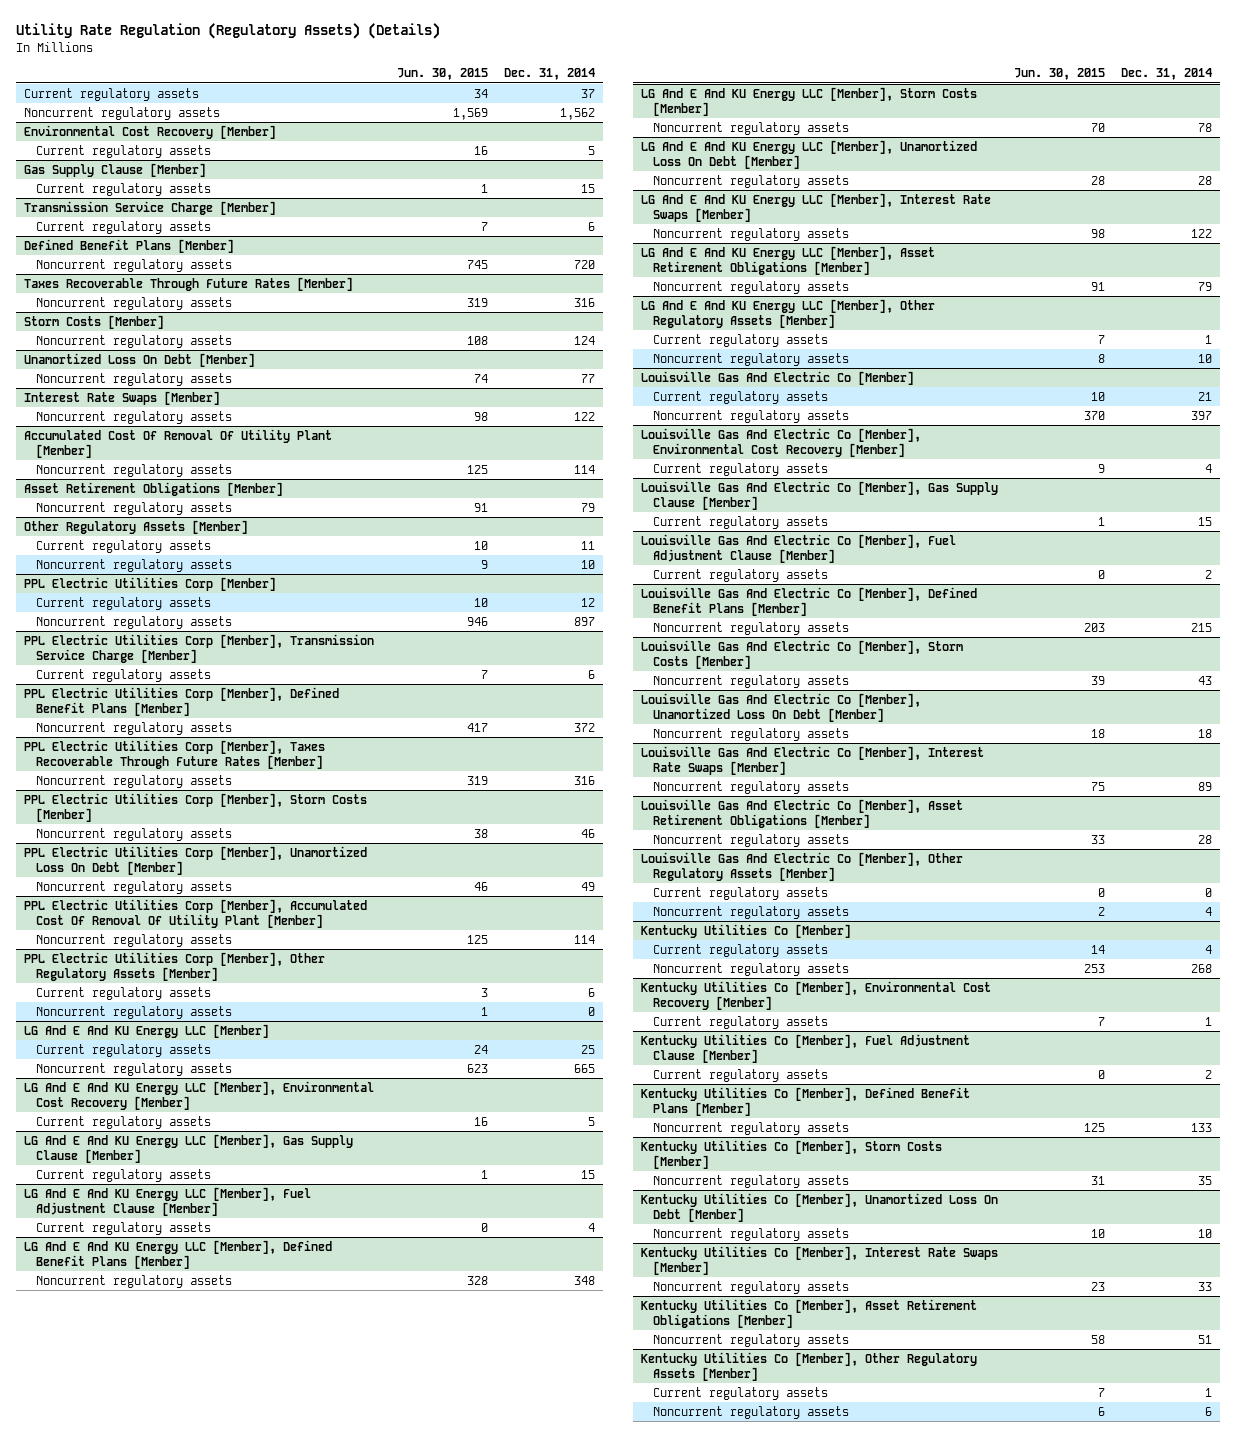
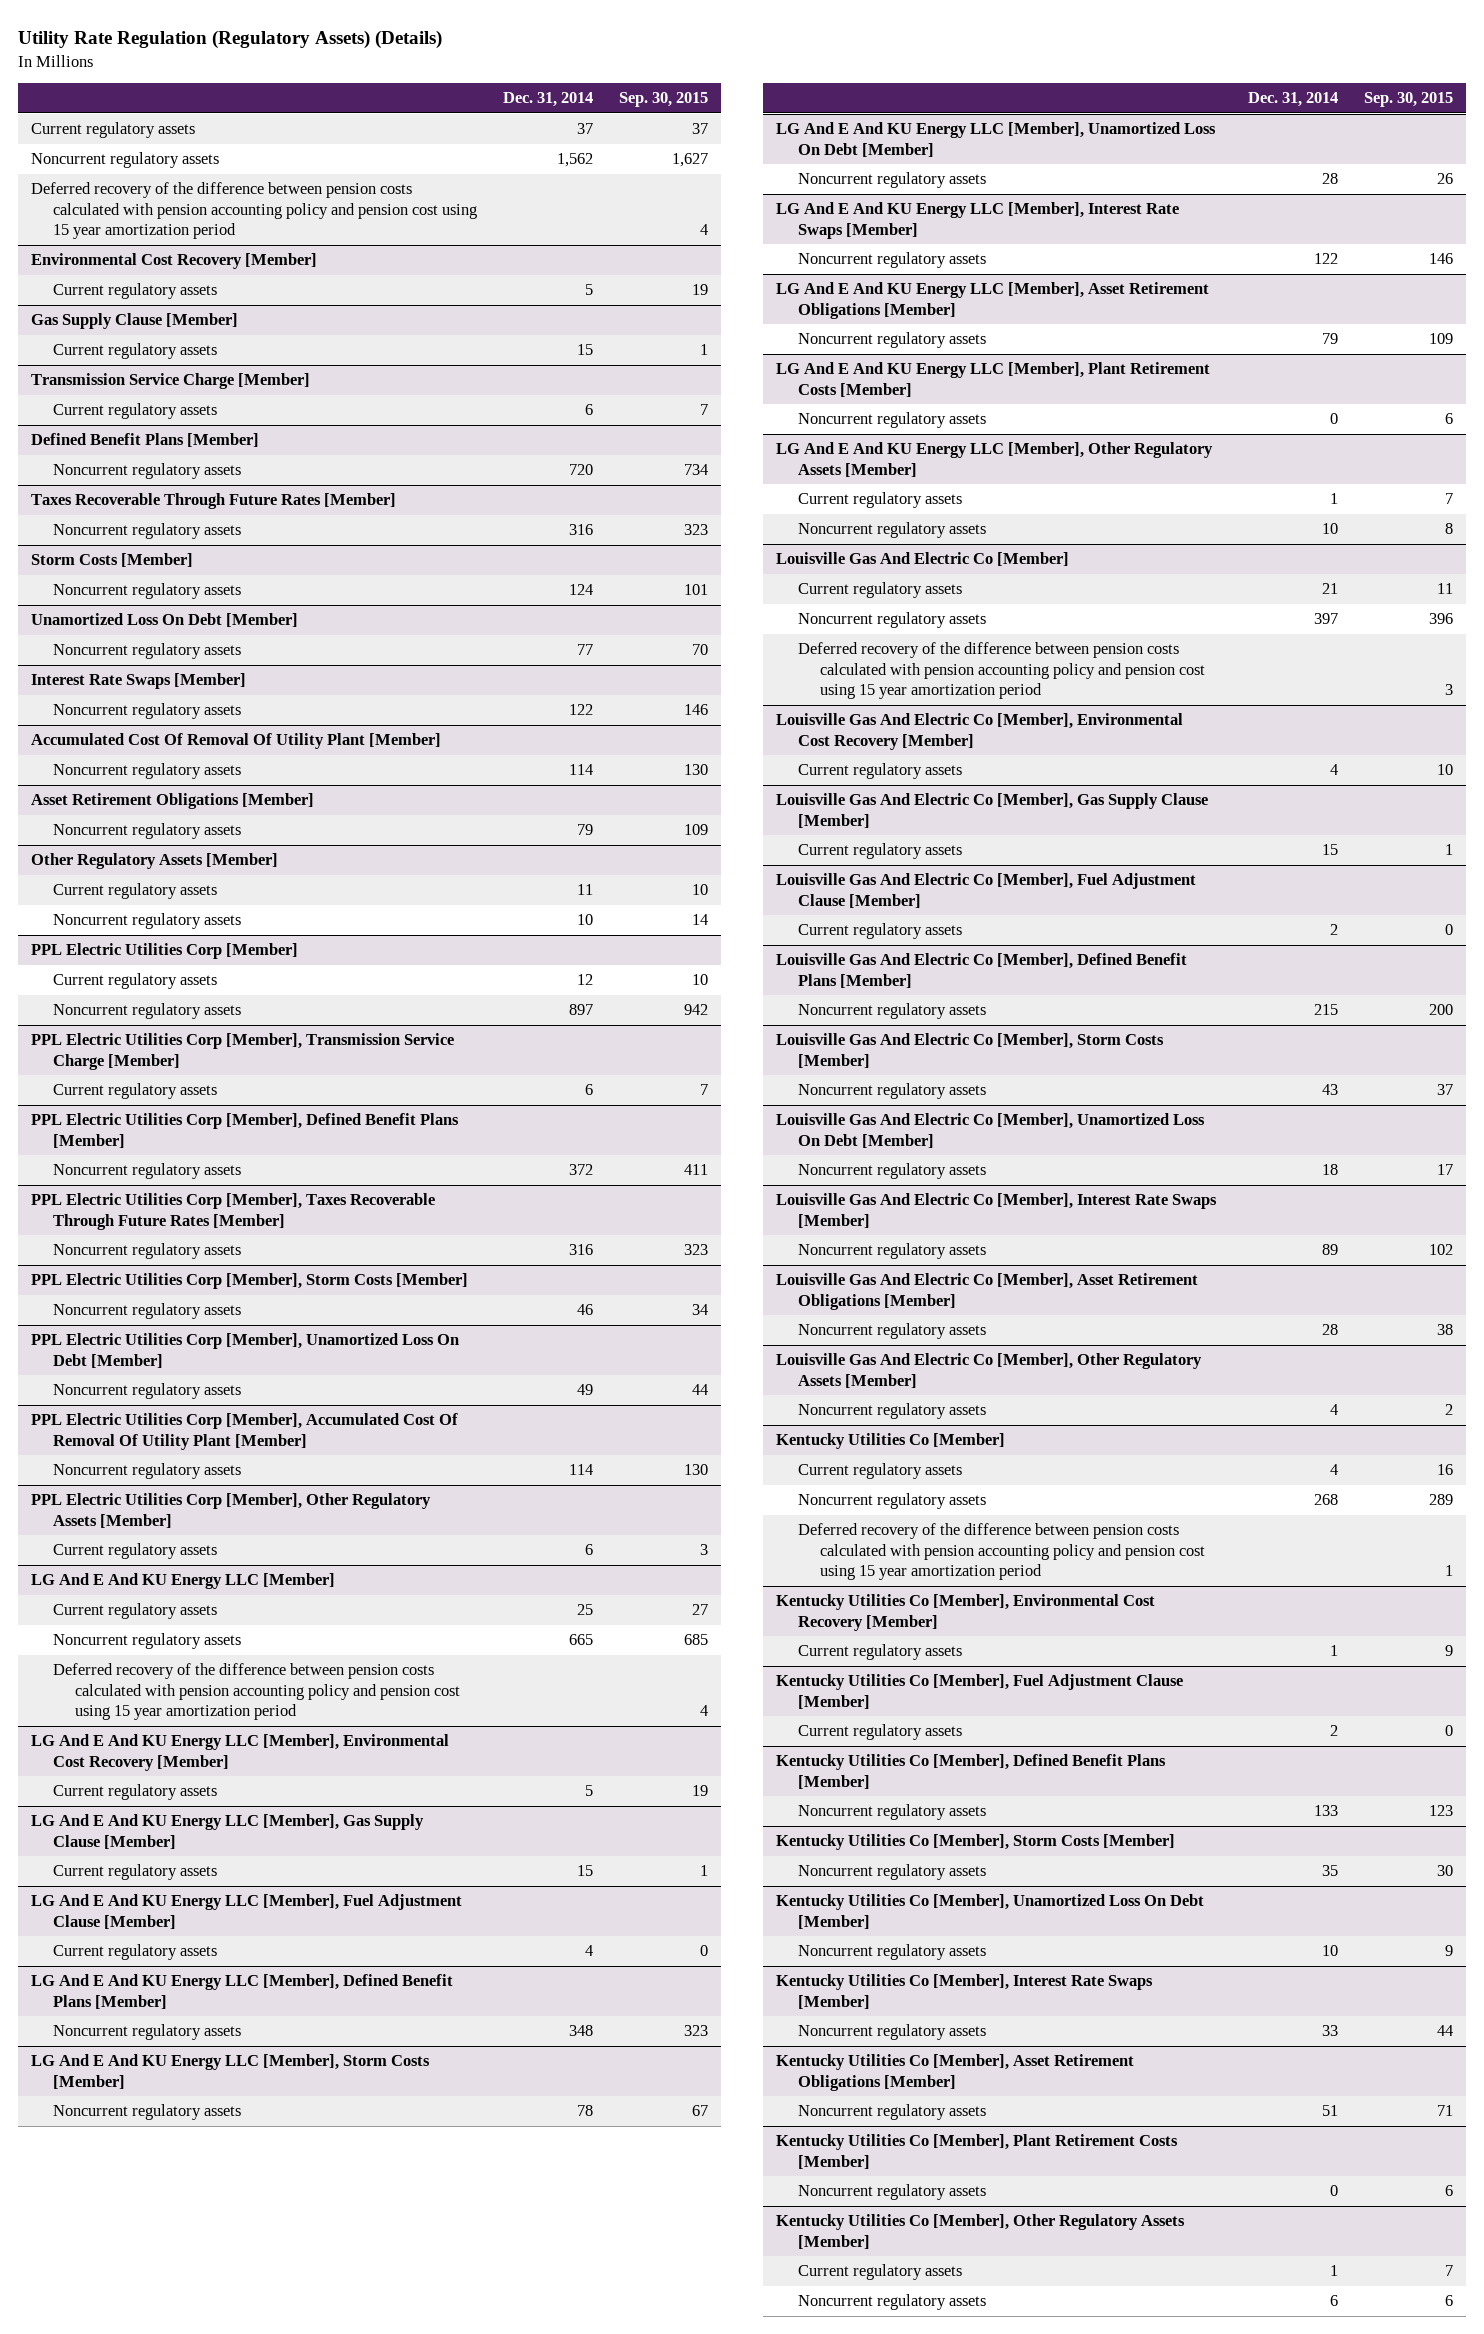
[397,68,489,81] Jun. 30, 2015 -> none
none -> [619,92,709,108] Sep. 30, 2015
none -> [31,182,478,240] Deferred recovery of the difference between pension costs calculated with pension accounting policy and pension cost using 15 year amortization period
[36,1005,233,1019] Noncurrent regulatory assets -> none
none -> [53,1663,461,1721] Deferred recovery of the difference between pension costs calculated with pension accounting policy and pension cost using 15 year amortization period
none -> [775,362,1210,397] LG And E And KU Energy LLC [Member], Plant Retirement Costs [Member]
none -> [797,412,986,429] Noncurrent regulatory assets
none -> [797,642,1205,700] Deferred recovery of the difference between pension costs calculated with pension accounting policy and pension cost using 15 year amortization period
[653,886,829,900] Current regulatory assets -> none
none -> [797,1523,1205,1581] Deferred recovery of the difference between pension costs calculated with pension accounting policy and pension cost using 15 year amortization period
none -> [775,2134,1178,2169] Kentucky Utilities Co [Member], Plant Retirement Costs [Member]
none -> [797,2184,986,2201] Noncurrent regulatory assets

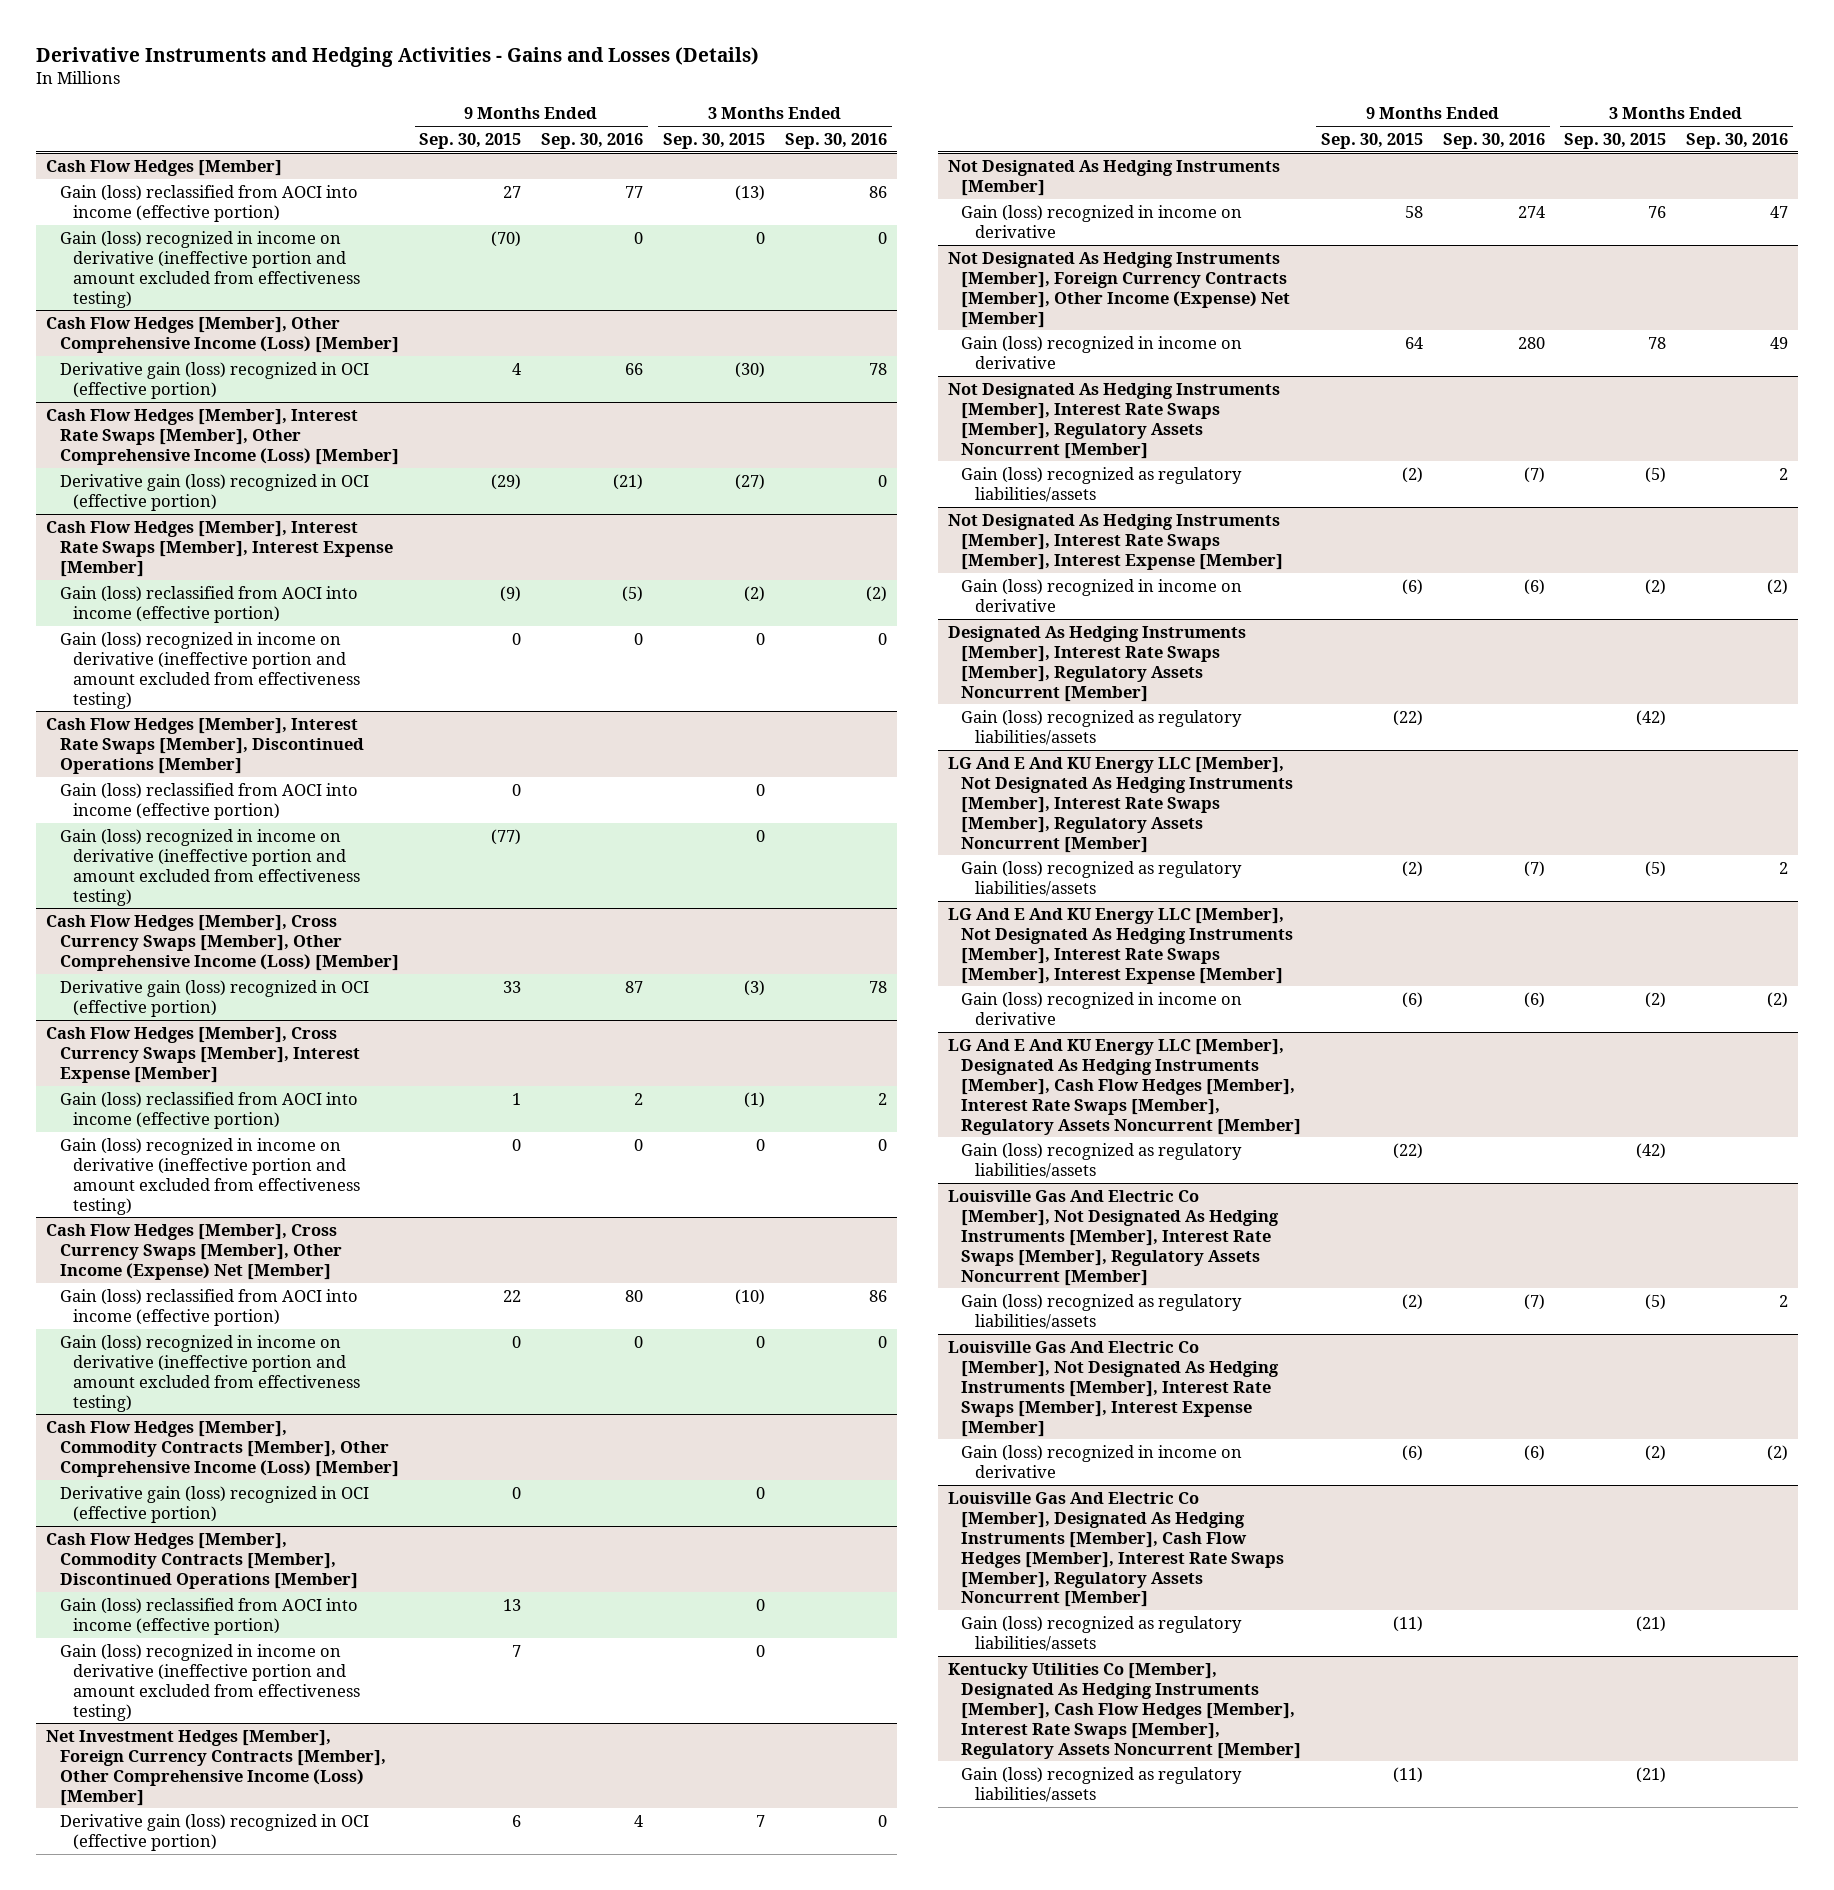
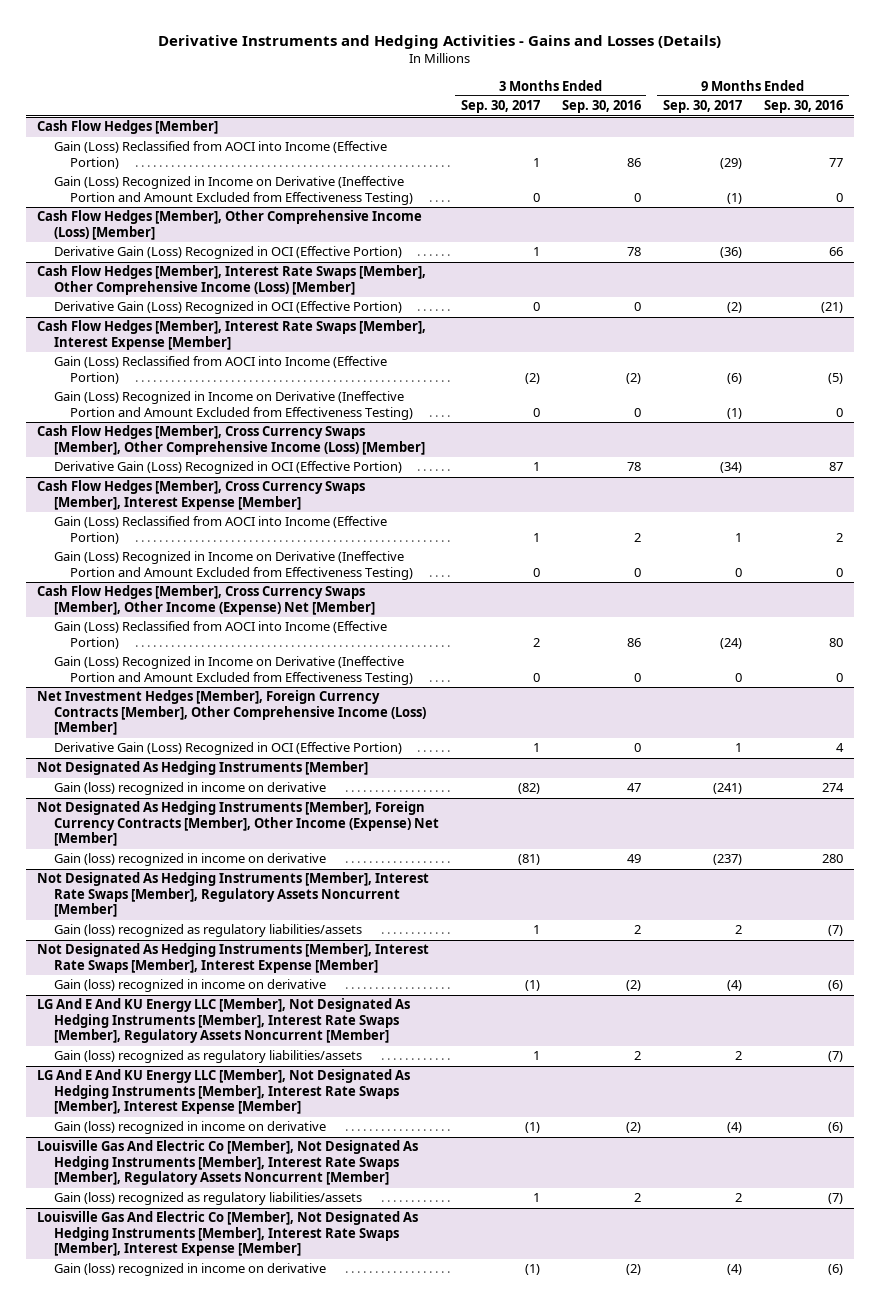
[419,132,522,149] Sep. 30, 2015 -> none
[662,132,765,149] Sep. 30, 2015 -> none
none -> [460,100,540,114] Sep. 30, 2017
none -> [662,100,742,114] Sep. 30, 2017
[59,184,358,222] Gain (loss) reclassified from AOCI into income (effective portion) -> [53,141,387,169] Gain (Loss) Reclassified from AOCI into Income (Effective Portion)
[59,230,361,308] Gain (loss) recognized in income on derivative (ineffective portion and amount excluded from effectiveness testing) -> [53,176,414,205] Gain (Loss) Recognized in Income on Derivative (Ineffective Portion and Amount Excluded from Effectiveness Testing)
[59,361,369,399] Derivative gain (loss) recognized in OCI (effective portion) -> [53,246,402,260] Derivative Gain (Loss) Recognized in OCI (Effective Portion)
[59,473,369,511] Derivative gain (loss) recognized in OCI (effective portion) -> [53,301,402,315] Derivative Gain (Loss) Recognized in OCI (Effective Portion)
[46,717,364,774] Cash Flow Hedges [Member], Interest Rate Swaps [Member], Discontinued Operations [Member] -> none
[59,782,358,820] Gain (loss) reclassified from AOCI into income (effective portion) -> none
[59,828,361,906] Gain (loss) recognized in income on derivative (ineffective portion and amount excluded from effectiveness testing) -> none
[59,585,358,623] Gain (loss) reclassified from AOCI into income (effective portion) -> [53,356,387,384] Gain (Loss) Reclassified from AOCI into Income (Effective Portion)
[59,631,361,709] Gain (loss) recognized in income on derivative (ineffective portion and amount excluded from effectiveness testing) -> [53,391,414,420] Gain (Loss) Recognized in Income on Derivative (Ineffective Portion and Amount Excluded from Effectiveness Testing)
[59,979,369,1017] Derivative gain (loss) recognized in OCI (effective portion) -> [53,461,402,475] Derivative Gain (Loss) Recognized in OCI (Effective Portion)
[59,1091,358,1129] Gain (loss) reclassified from AOCI into income (effective portion) -> [53,516,387,544] Gain (Loss) Reclassified from AOCI into Income (Effective Portion)
[59,1137,361,1215] Gain (loss) recognized in income on derivative (ineffective portion and amount excluded from effectiveness testing) -> [53,551,414,580] Gain (Loss) Recognized in Income on Derivative (Ineffective Portion and Amount Excluded from Effectiveness Testing)
[46,1420,399,1477] Cash Flow Hedges [Member], Commodity Contracts [Member], Other Comprehensive Income (Loss) [Member] -> none
[59,1485,369,1523] Derivative gain (loss) recognized in OCI (effective portion) -> none
[46,1532,358,1589] Cash Flow Hedges [Member], Commodity Contracts [Member], Discontinued Operations [Member] -> none
[59,1597,358,1635] Gain (loss) reclassified from AOCI into income (effective portion) -> none
[59,1643,361,1721] Gain (loss) recognized in income on derivative (ineffective portion and amount excluded from effectiveness testing) -> none
[59,1288,358,1326] Gain (loss) reclassified from AOCI into income (effective portion) -> [53,621,387,649] Gain (Loss) Reclassified from AOCI into Income (Effective Portion)
[59,1334,361,1412] Gain (loss) recognized in income on derivative (ineffective portion and amount excluded from effectiveness testing) -> [53,656,414,685] Gain (Loss) Recognized in Income on Derivative (Ineffective Portion and Amount Excluded from Effectiveness Testing)
[59,1813,369,1851] Derivative gain (loss) recognized in OCI (effective portion) -> [53,742,402,756] Derivative Gain (Loss) Recognized in OCI (Effective Portion)
[947,625,1246,702] Designated As Hedging Instruments [Member], Interest Rate Swaps [Member], Regulatory Assets Noncurrent [Member] -> none
[961,709,1243,745] Gain (loss) recognized as regulatory liabilities/assets -> none
[947,1038,1302,1135] LG And E And KU Energy LLC [Member], Designated As Hedging Instruments [Member], Cash Flow Hedges [Member], Interest Rate Swaps [Member], Regulatory Assets Noncurrent [Member] -> none
[961,1142,1243,1178] Gain (loss) recognized as regulatory liabilities/assets -> none
[947,1491,1285,1608] Louisville Gas And Electric Co [Member], Designated As Hedging Instruments [Member], Cash Flow Hedges [Member], Interest Rate Swaps [Member], Regulatory Assets Noncurrent [Member] -> none
[961,1615,1243,1651] Gain (loss) recognized as regulatory liabilities/assets -> none
[947,1662,1302,1759] Kentucky Utilities Co [Member], Designated As Hedging Instruments [Member], Cash Flow Hedges [Member], Interest Rate Swaps [Member], Regulatory Assets Noncurrent [Member] -> none
[961,1766,1243,1802] Gain (loss) recognized as regulatory liabilities/assets -> none

